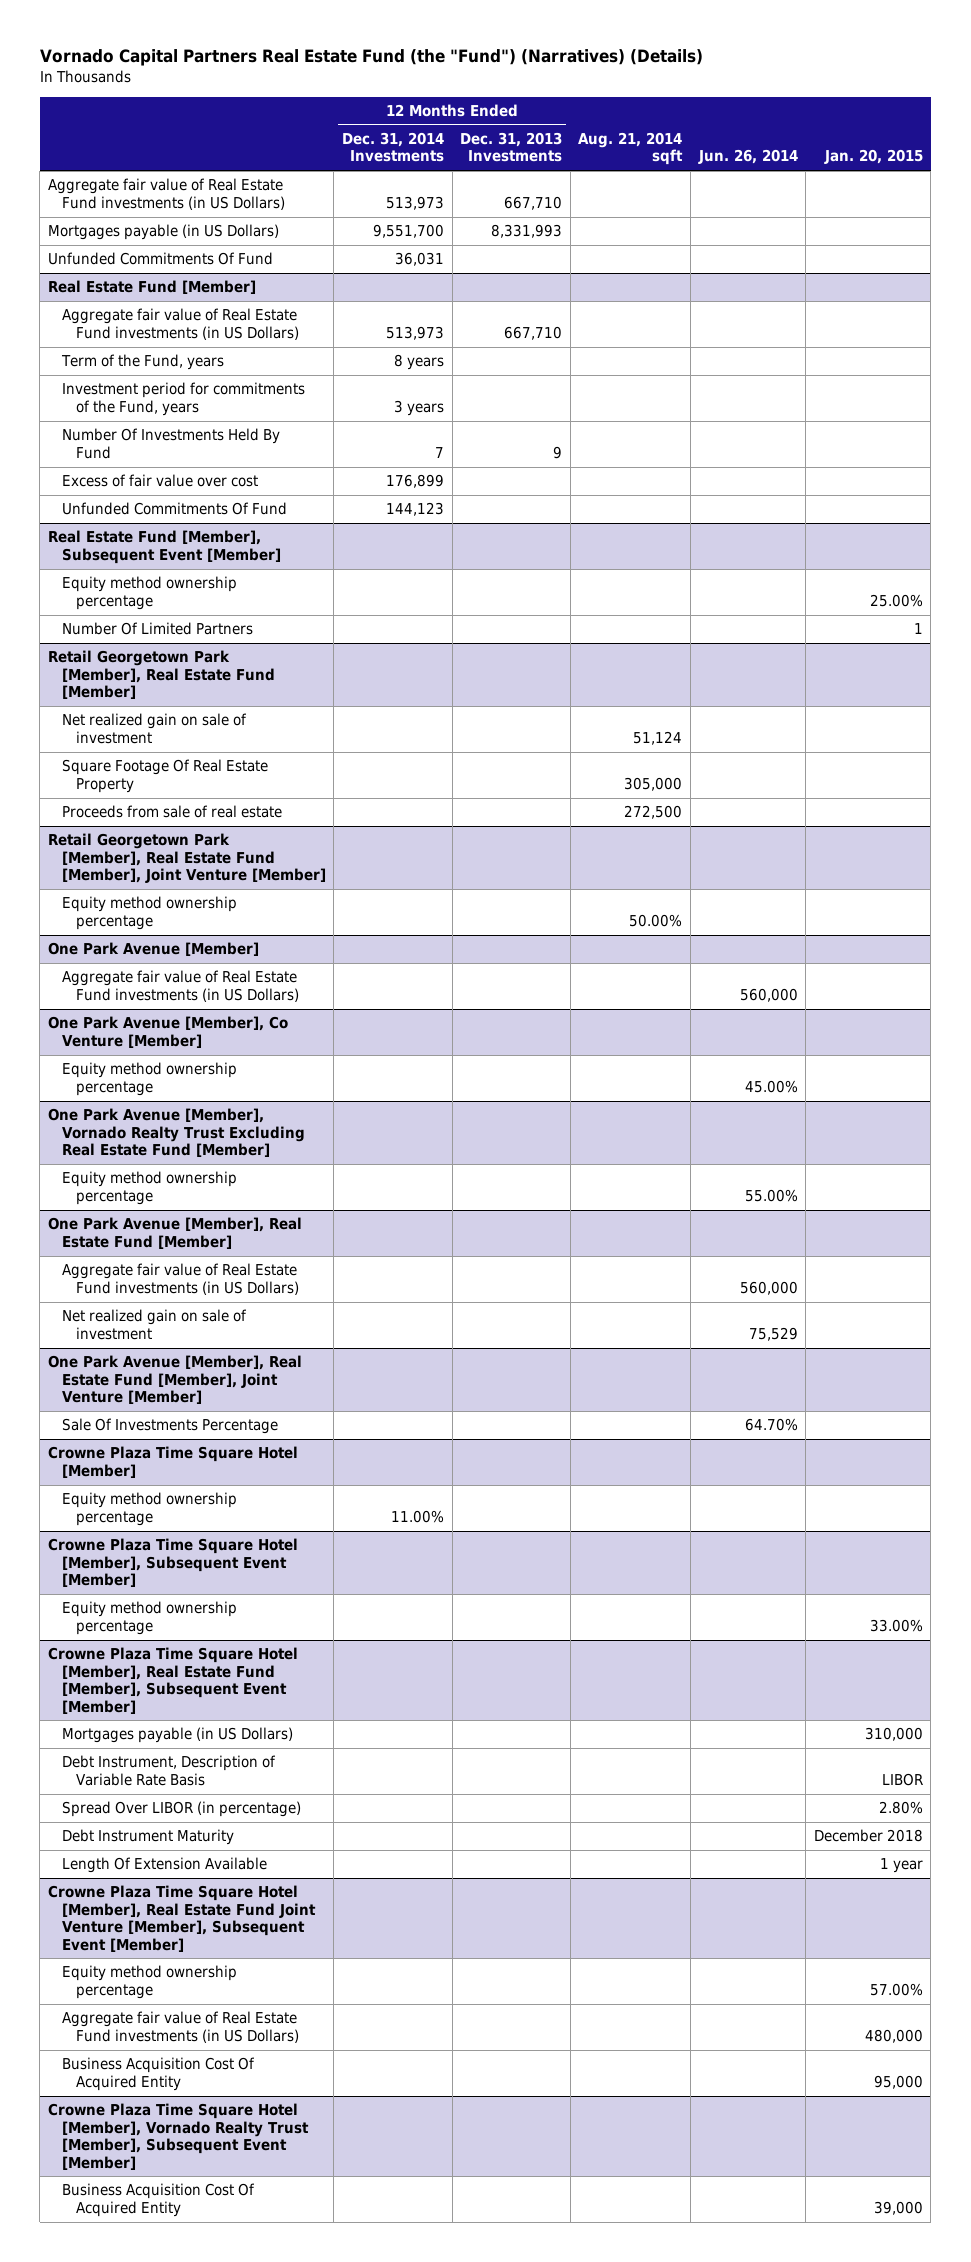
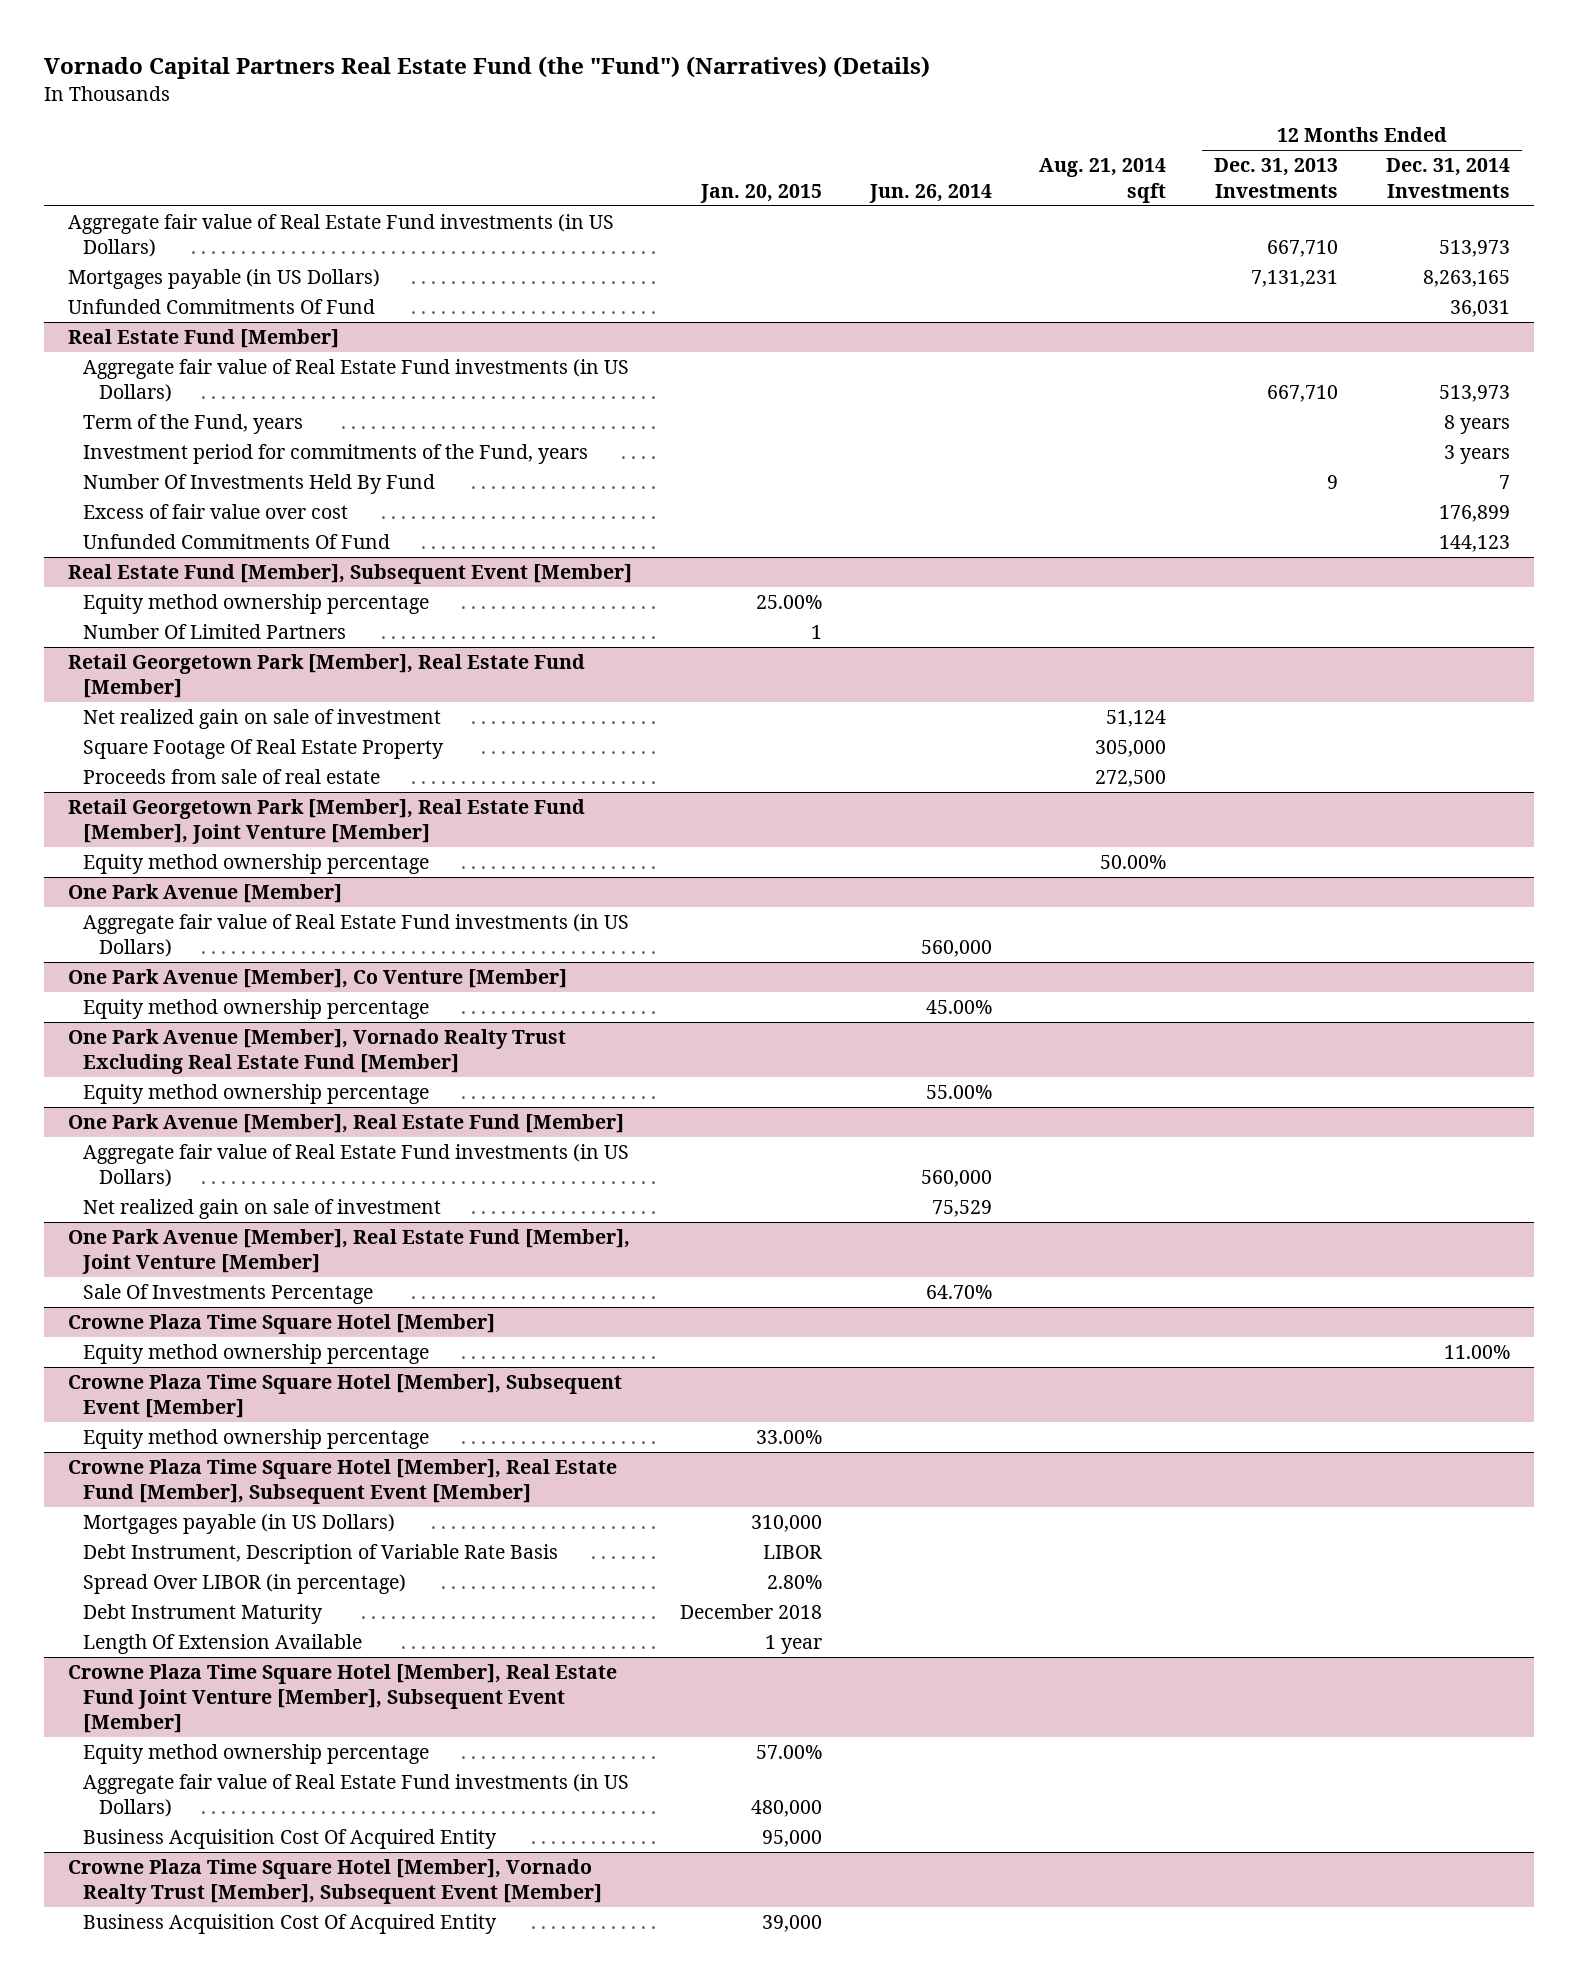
[373,224,445,239] 9,551,700 -> [1422,270,1510,288] 8,263,165
[491,224,563,239] 8,331,993 -> [1251,270,1339,288] 7,131,231

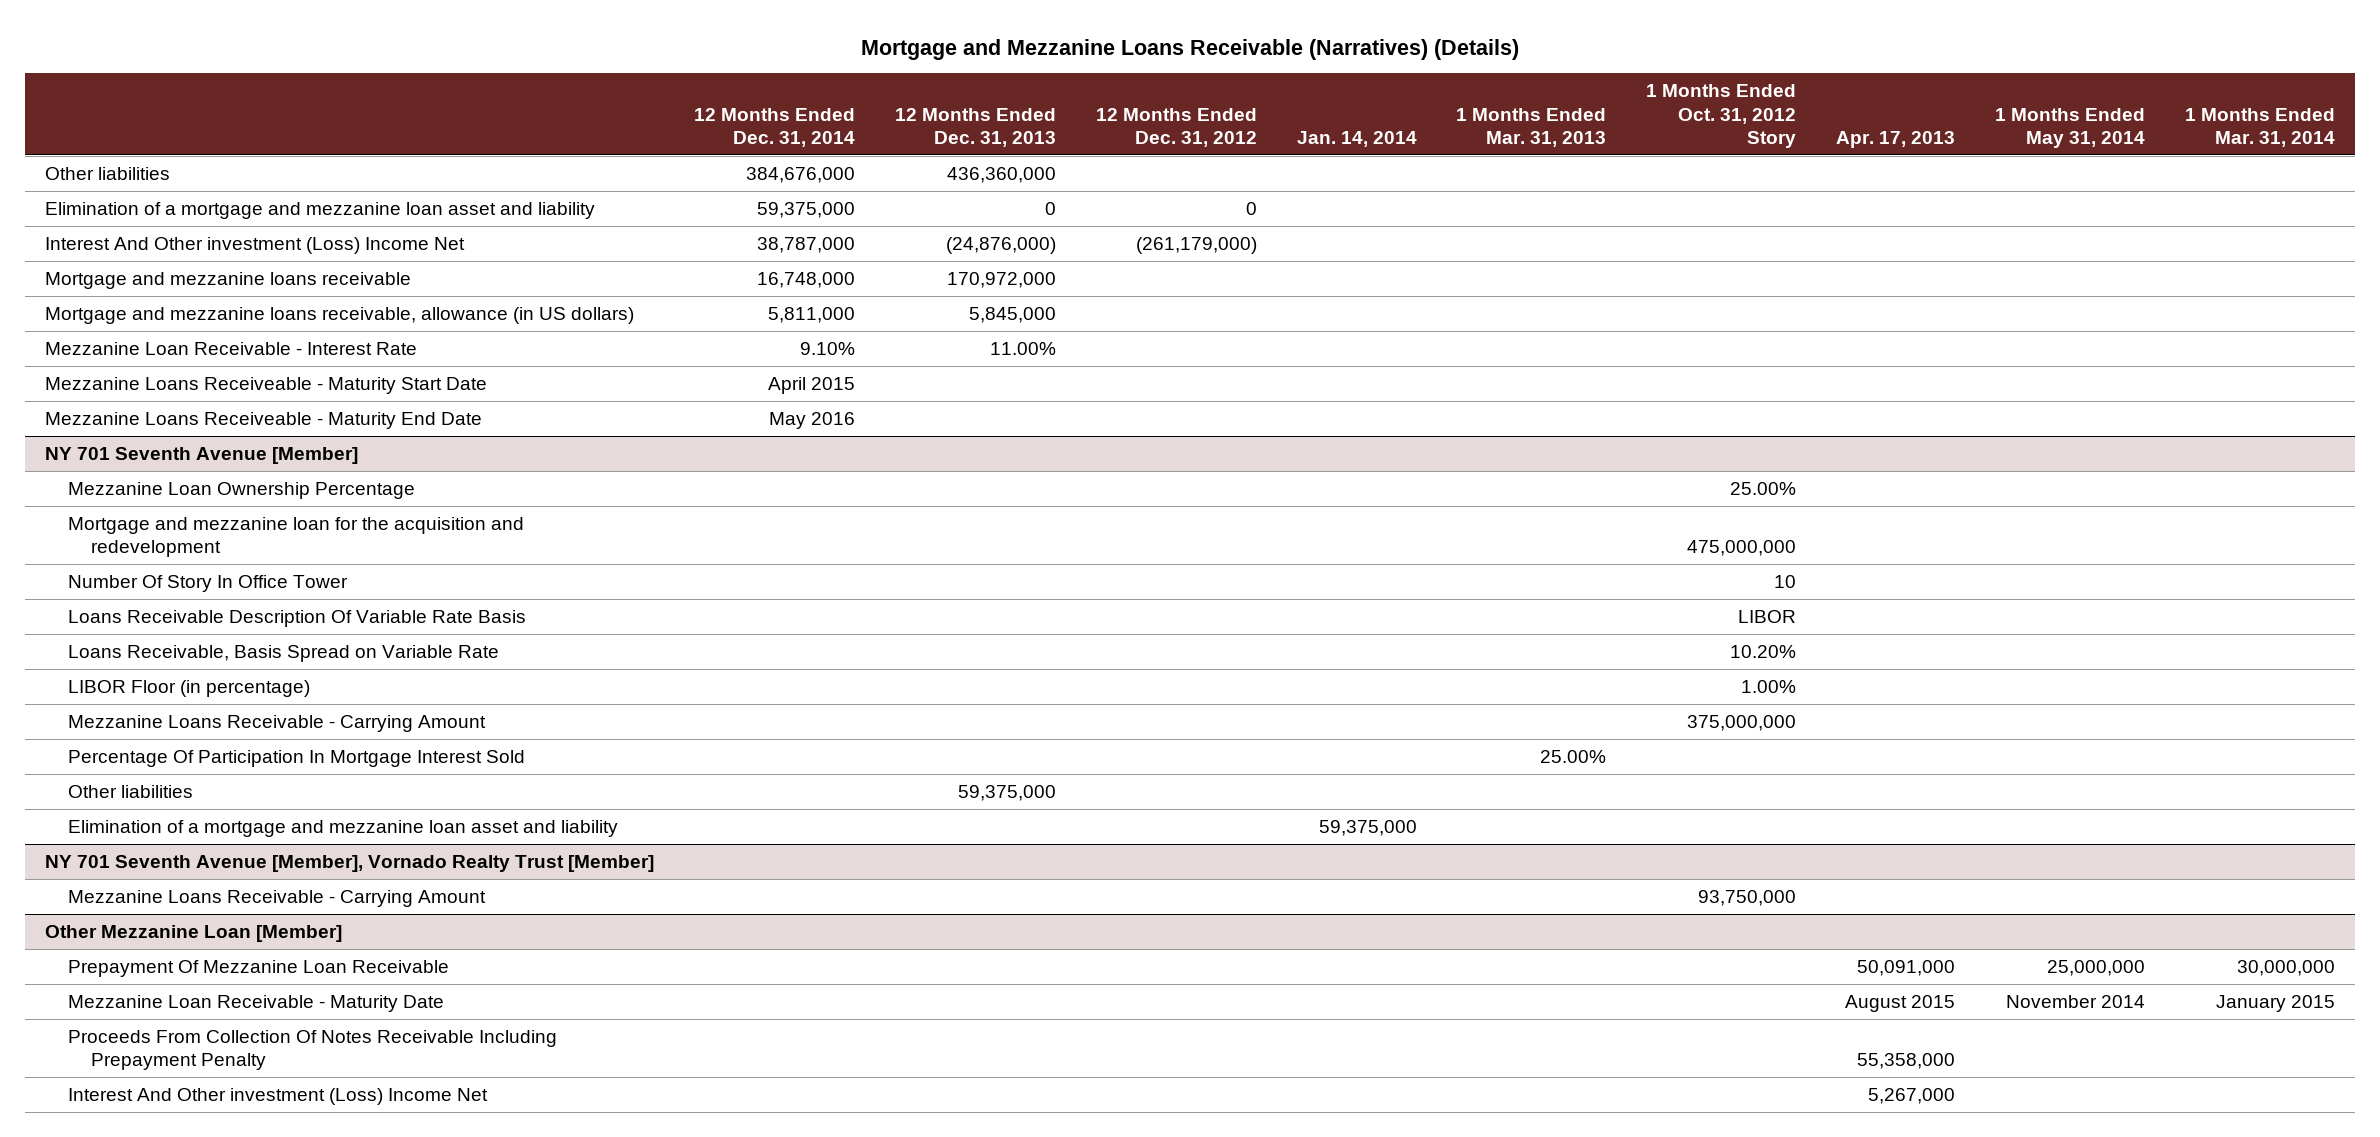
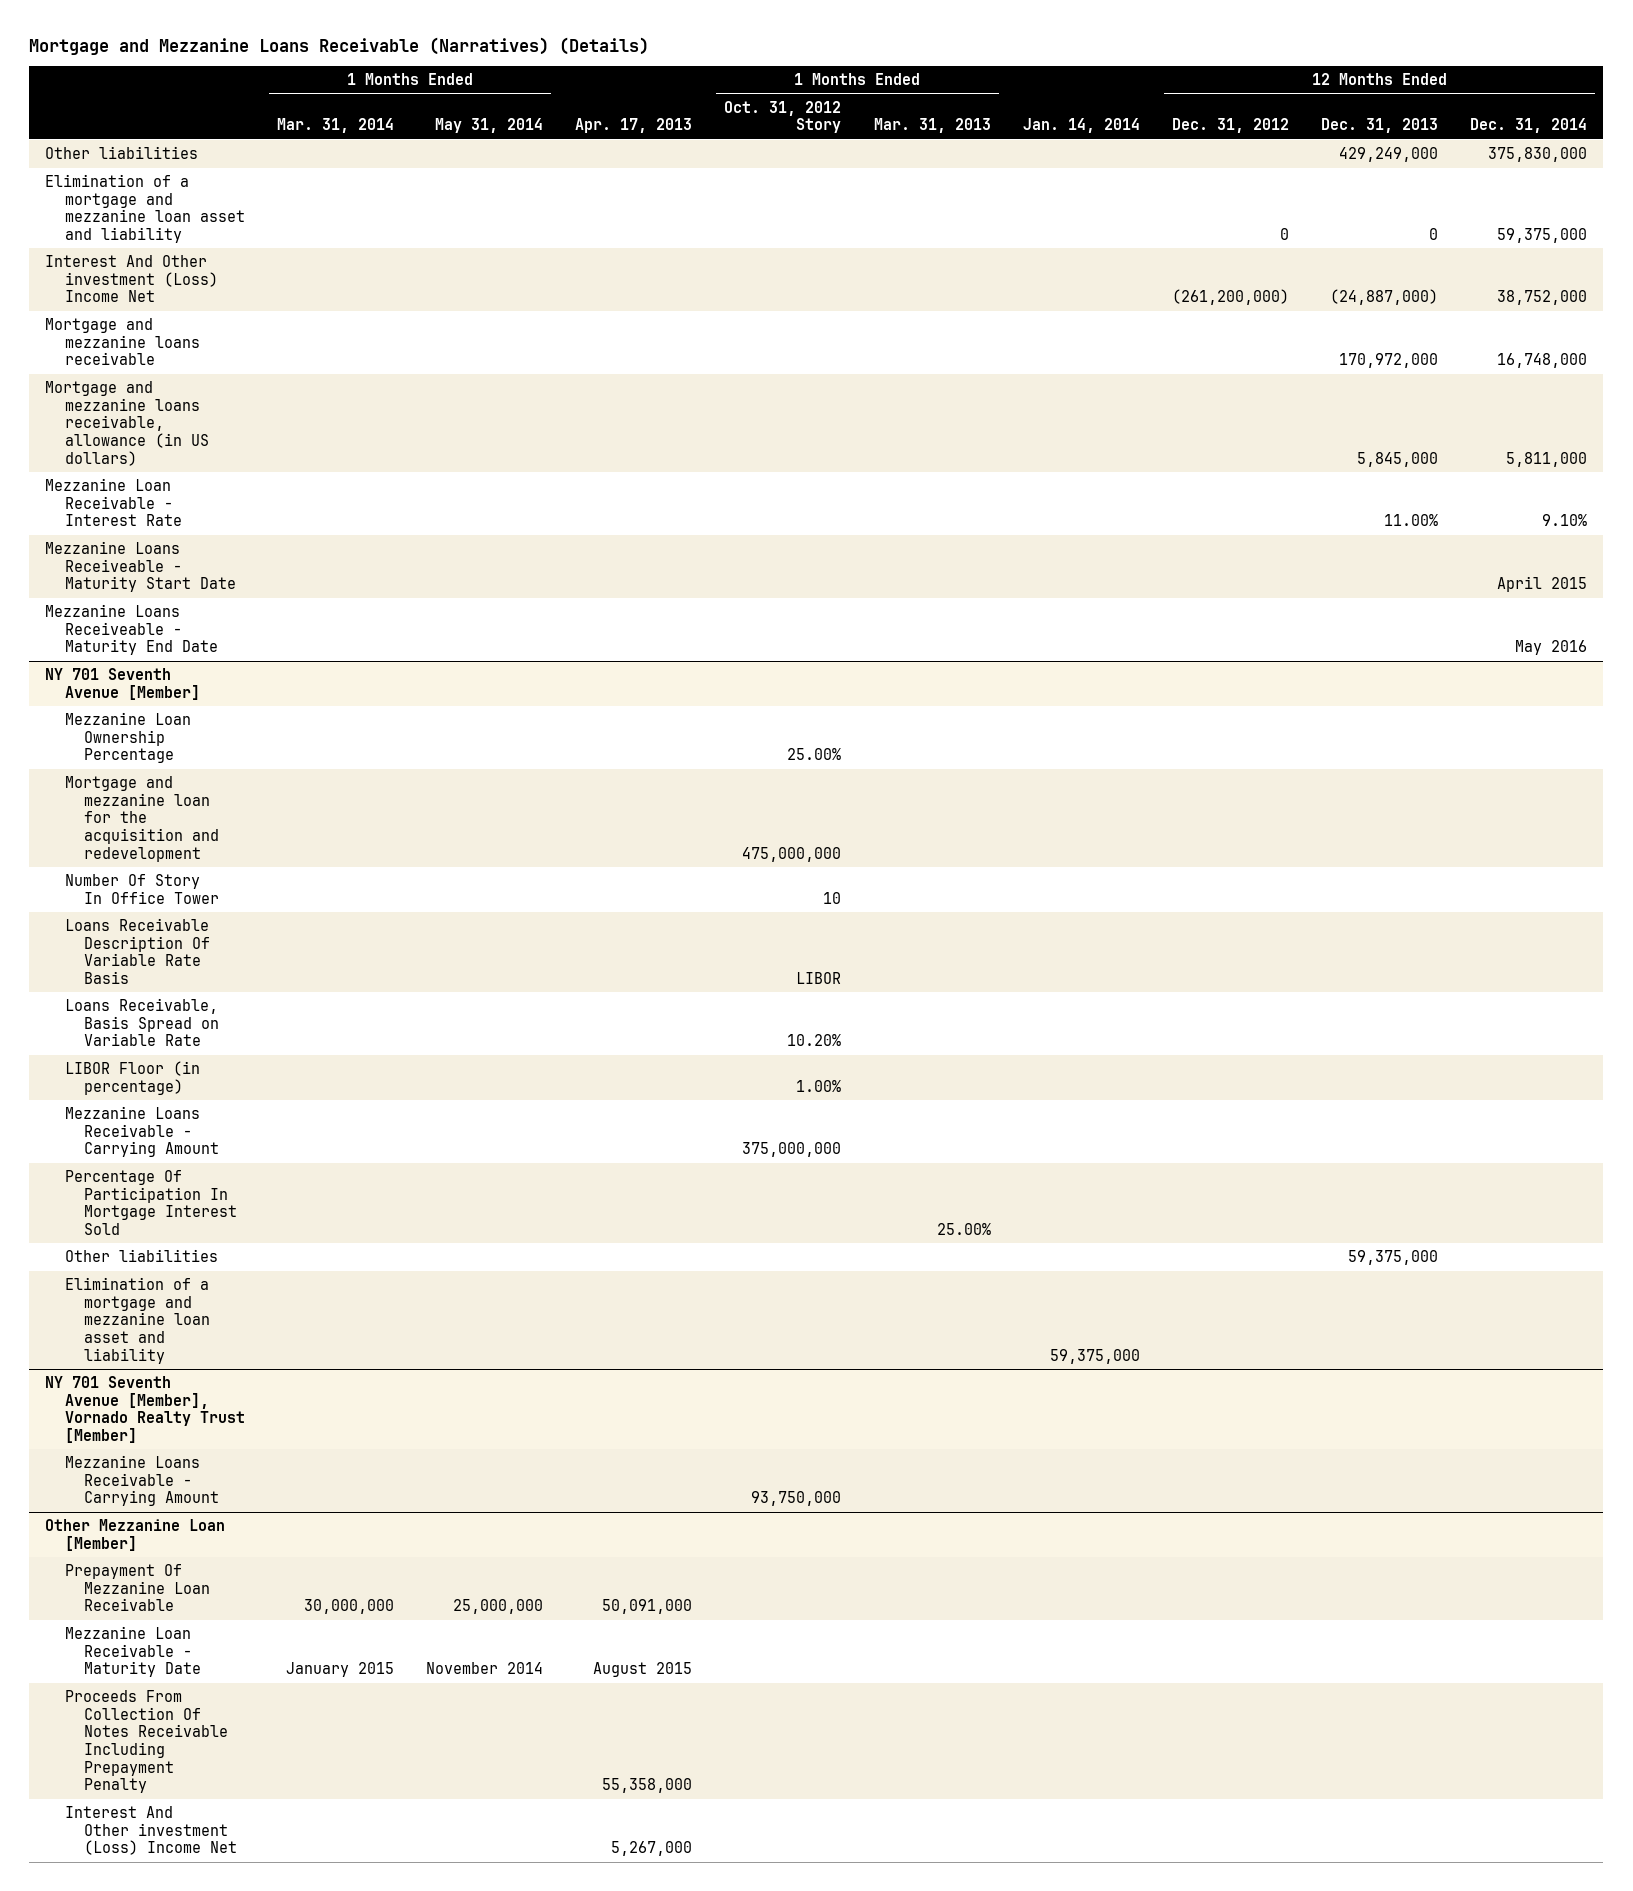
[746,166,856,183] 384,676,000 -> [1488,147,1588,163] 375,830,000
[946,166,1056,183] 436,360,000 -> [1339,147,1439,163] 429,249,000
[757,236,856,253] 38,787,000 -> [1497,290,1588,306] 38,752,000
[945,236,1056,254] (24,876,000) -> [1330,289,1439,306] (24,887,000)
[1135,236,1257,254] (261,179,000) -> [1171,289,1289,306] (261,200,000)

